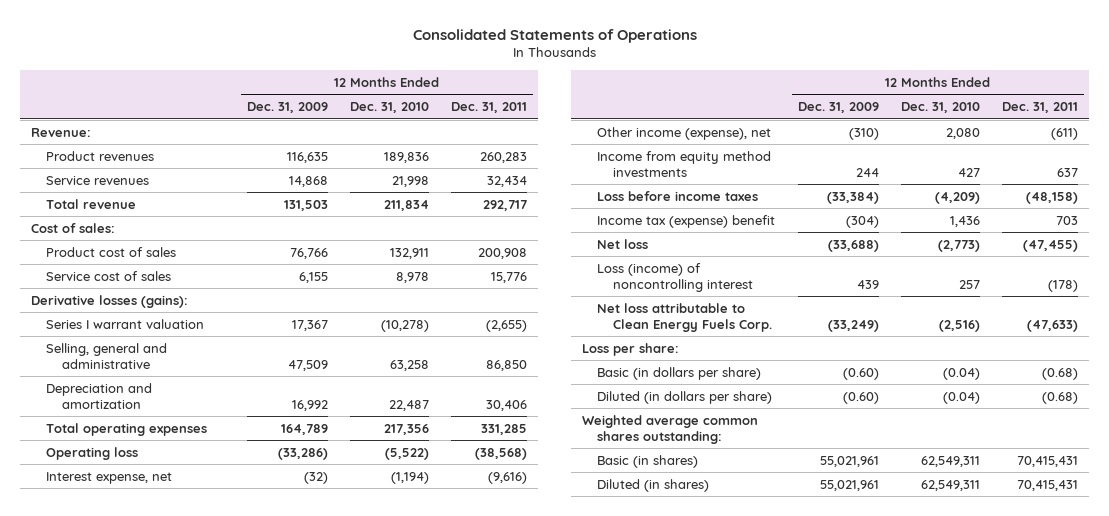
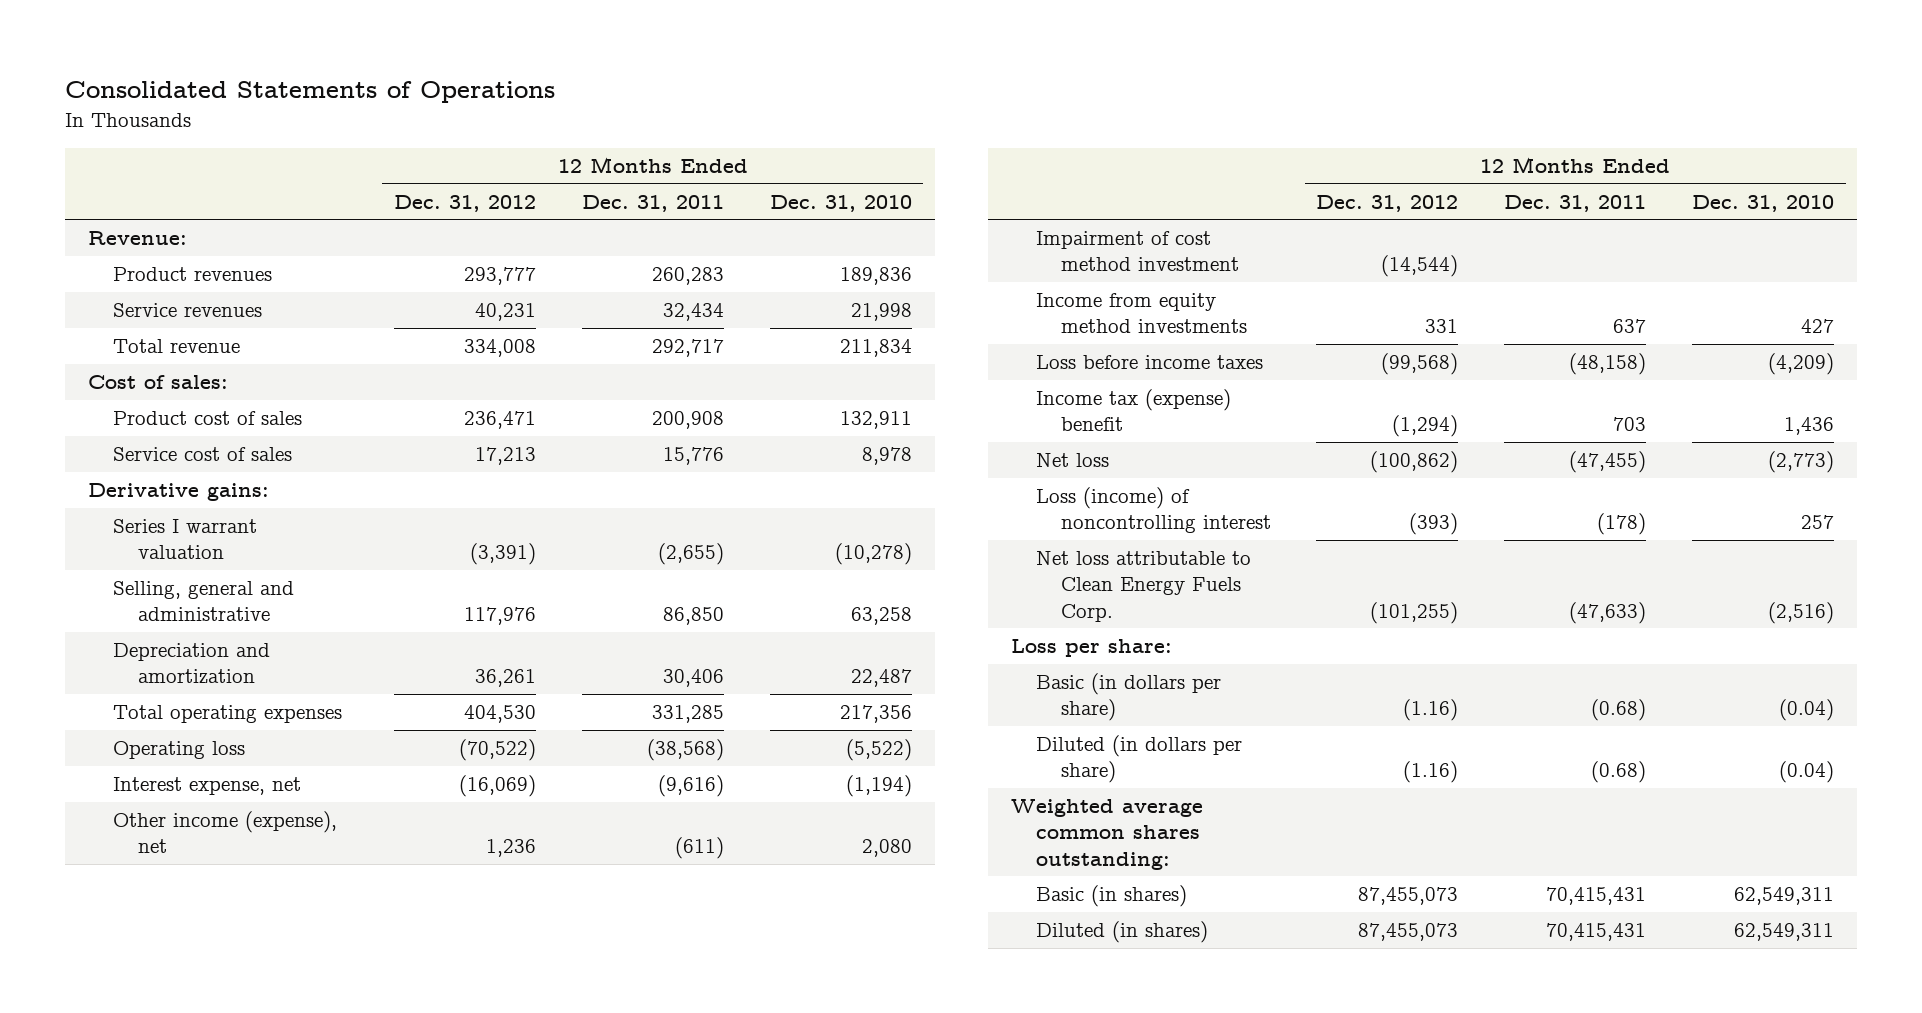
[246,102,328,114] Dec. 31, 2009 -> none
none -> [393,194,536,212] Dec. 31, 2012
[30,294,188,308] Derivative losses (gains): -> [88,483,270,502] Derivative gains:
none -> [1035,231,1239,272] Impairment of cost method investment

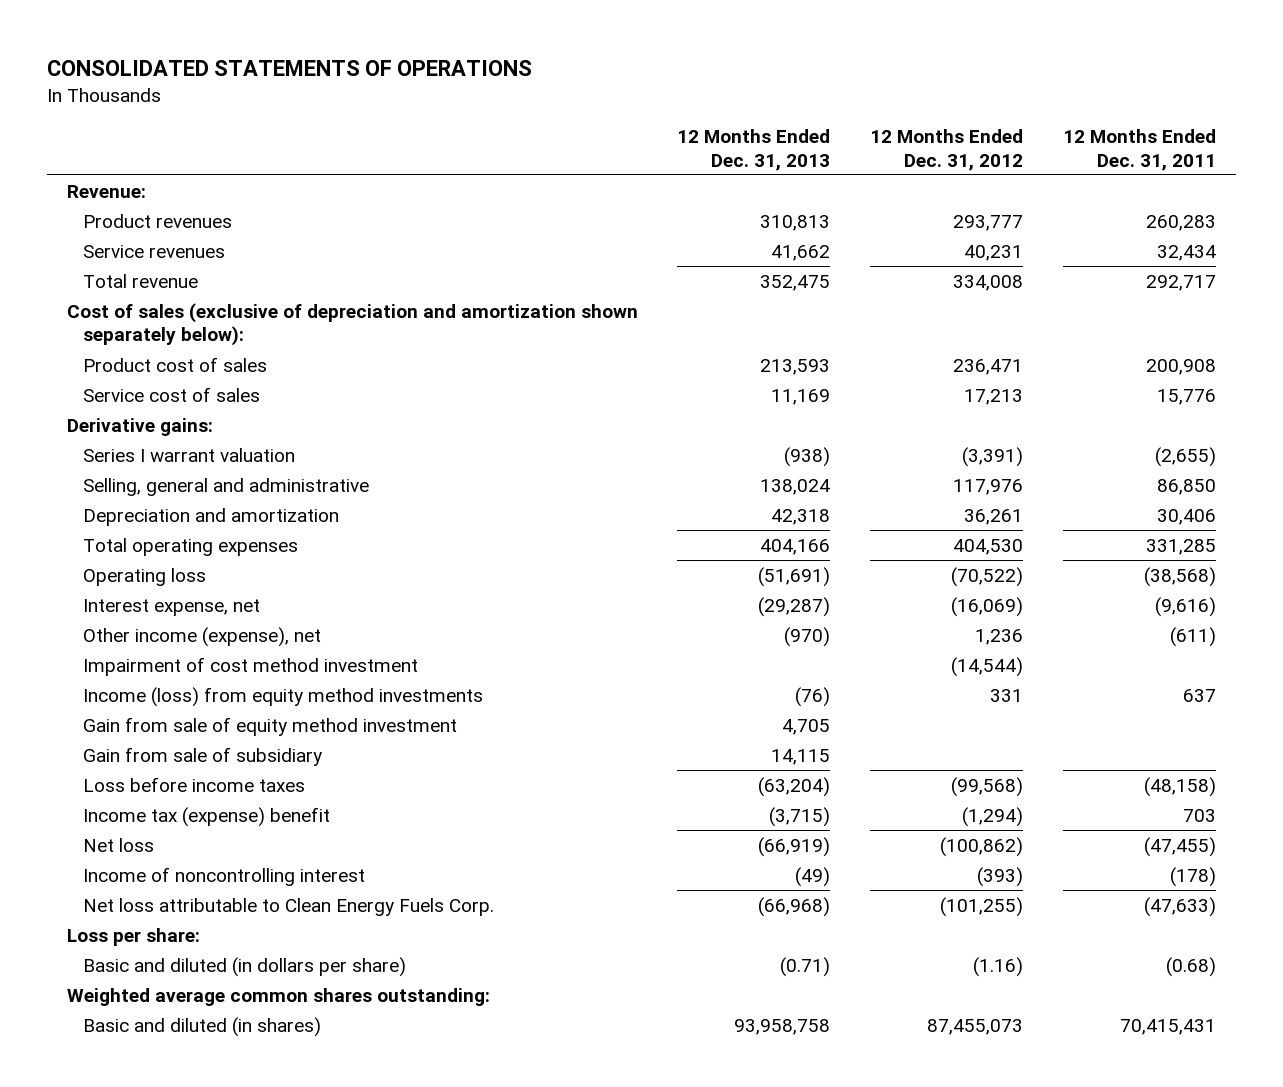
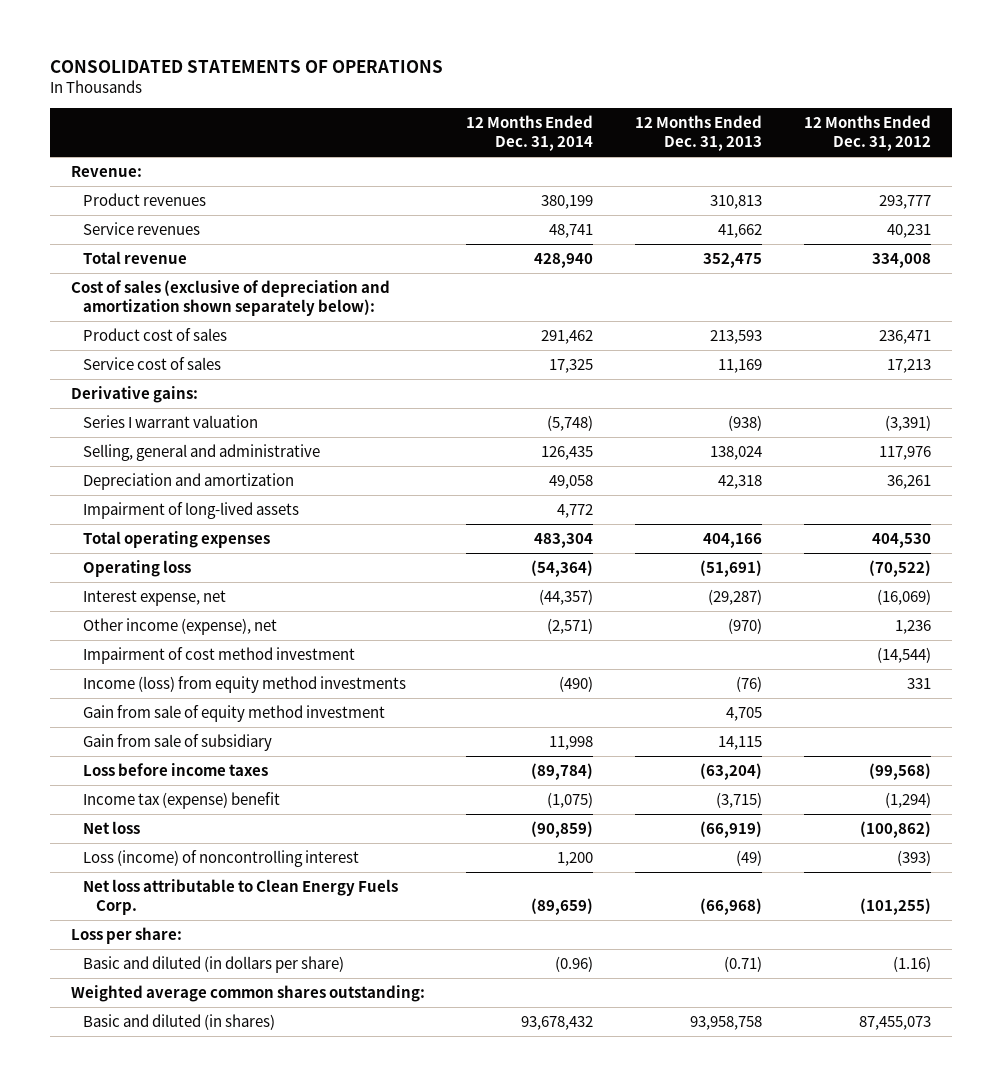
[1062,129,1216,171] 12 Months Ended Dec. 31, 2011 -> none
none -> [466,115,594,152] 12 Months Ended Dec. 31, 2014
none -> [83,502,300,520] Impairment of long-lived assets
[83,866,366,886] Income of noncontrolling interest -> [83,850,360,868] Loss (income) of noncontrolling interest

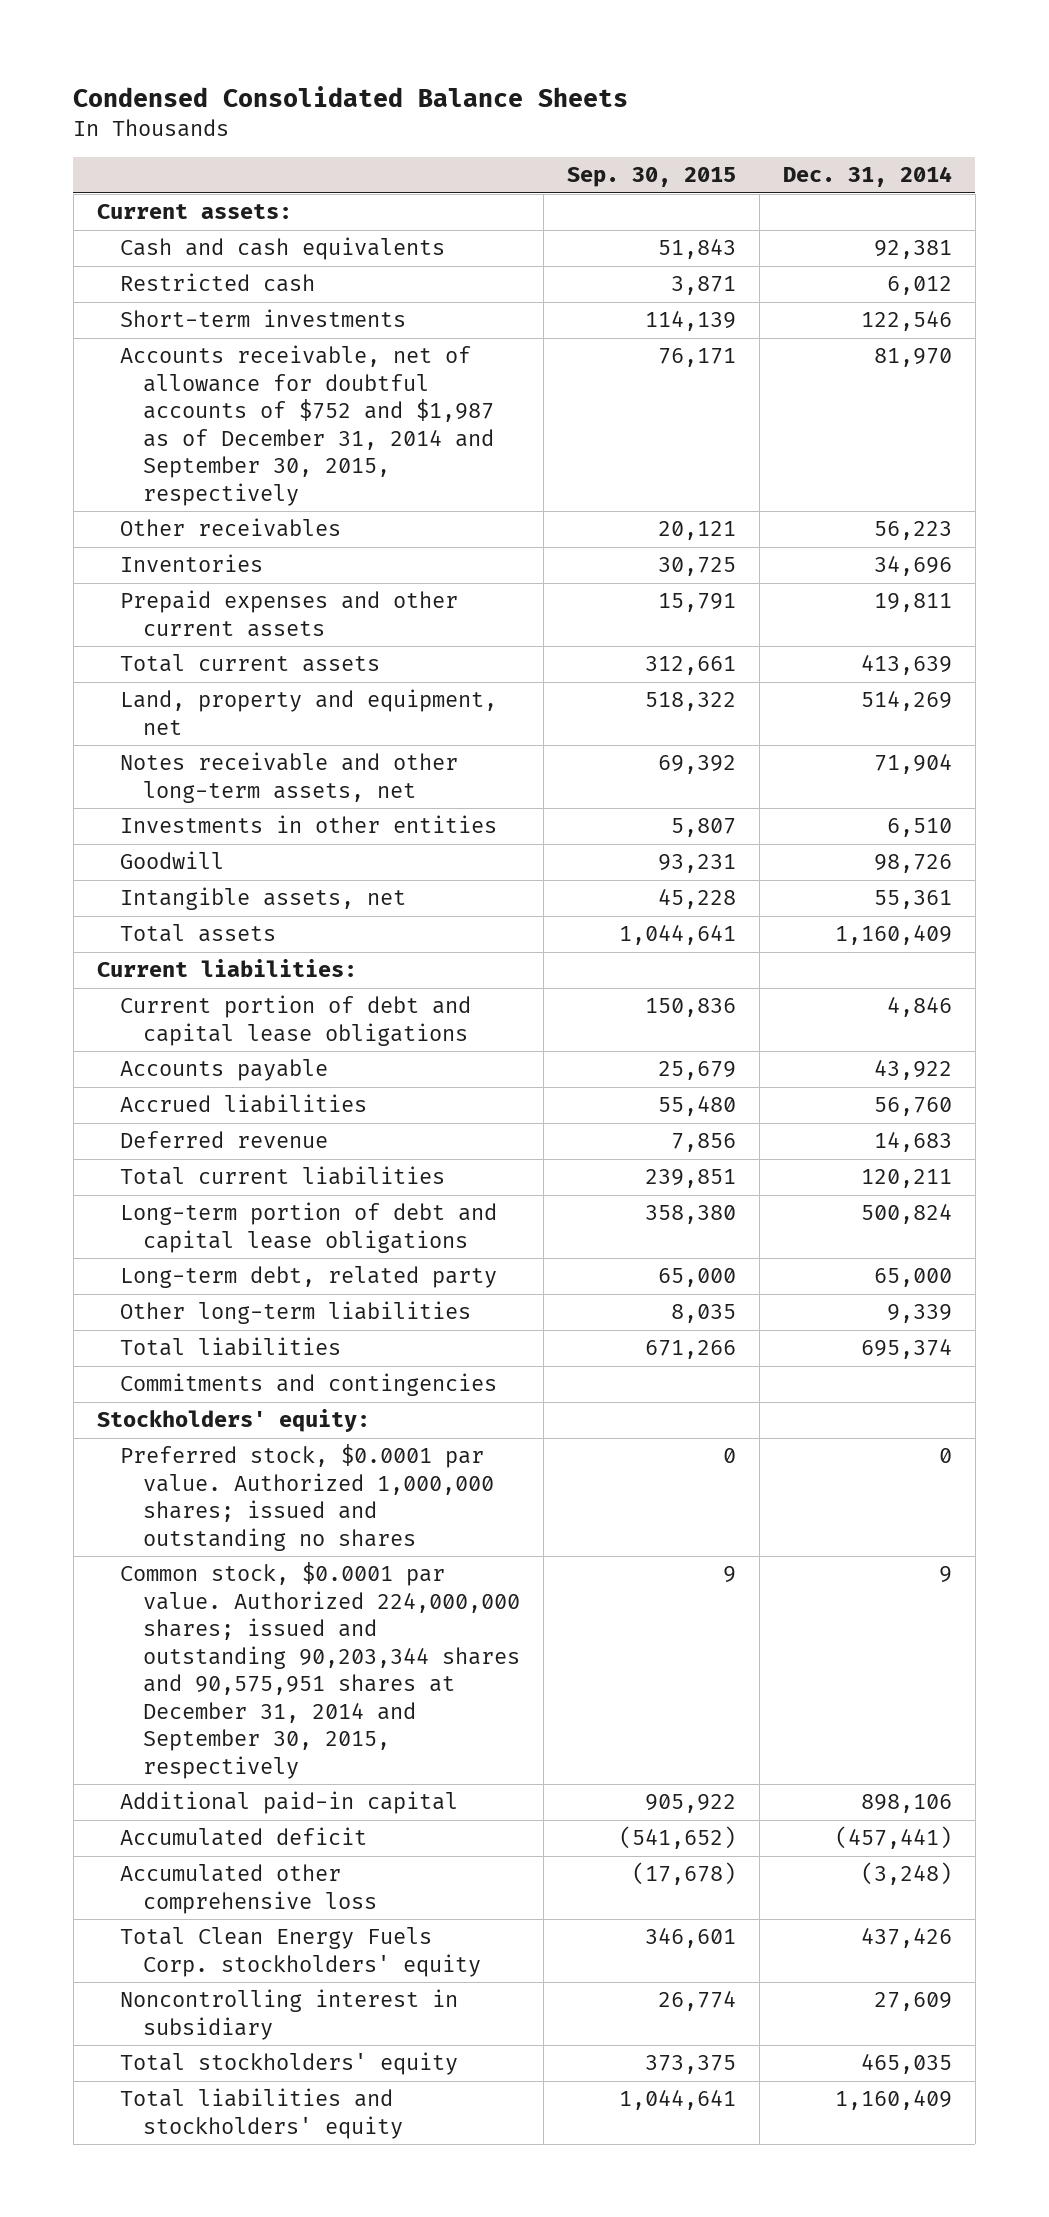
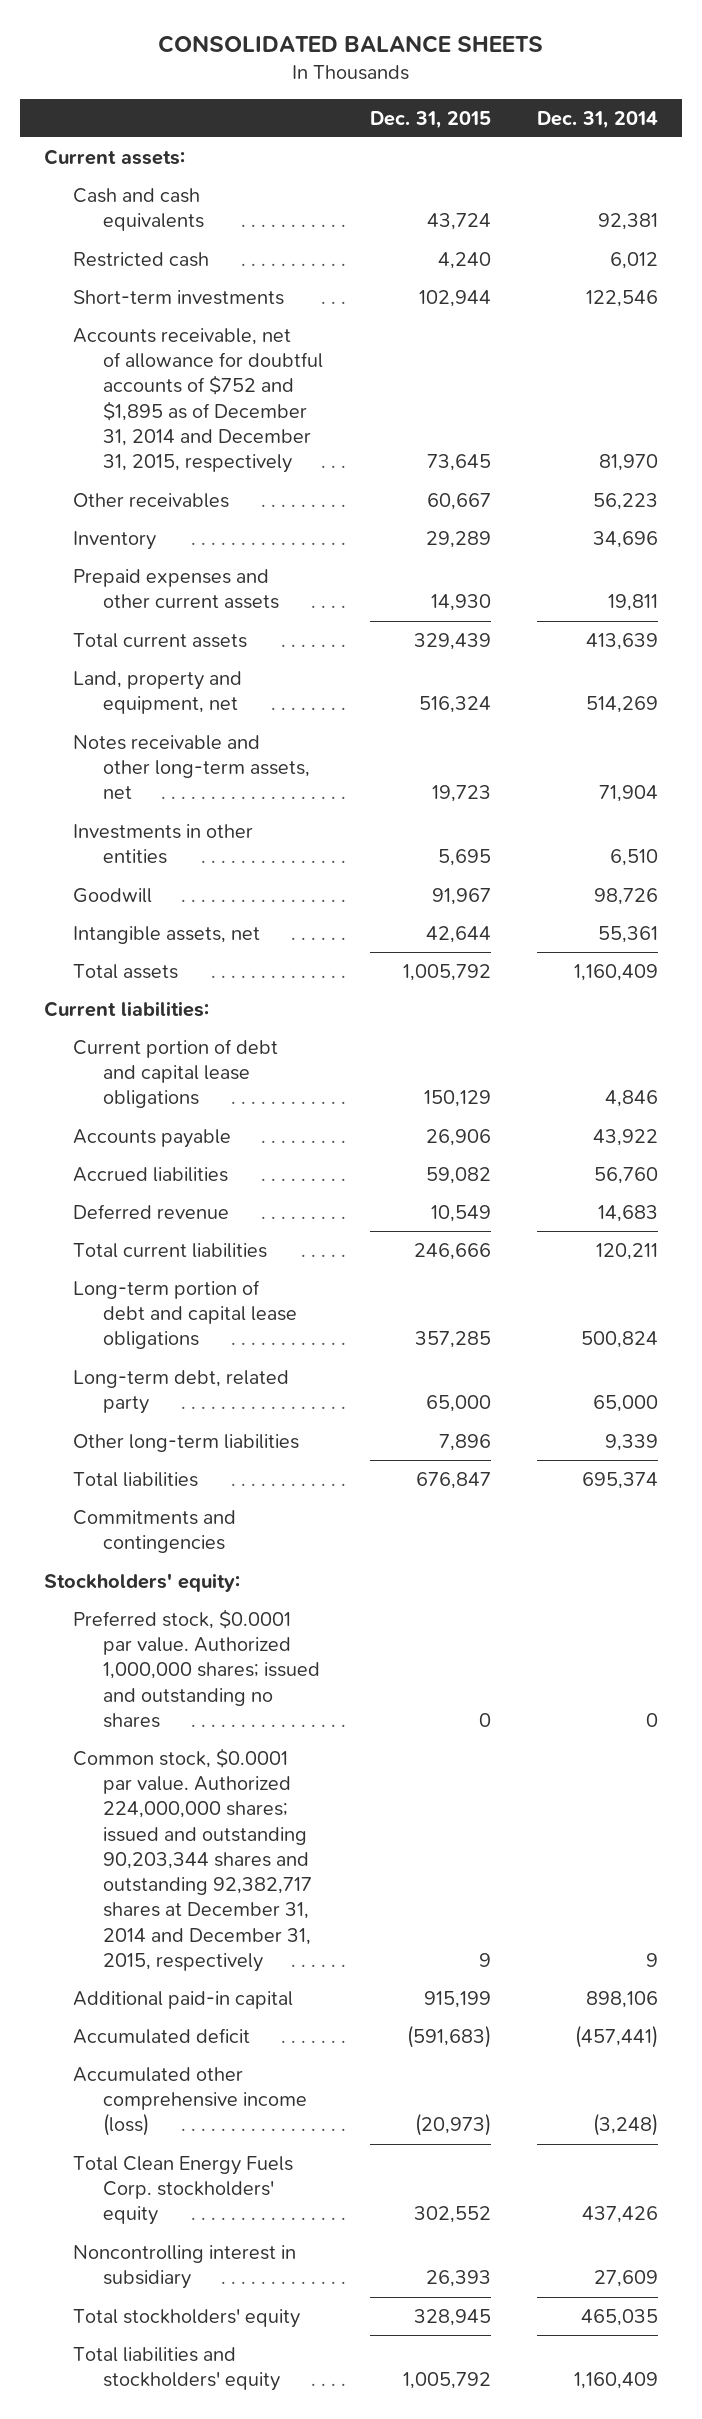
[73,85,629,107] Condensed Consolidated Balance Sheets -> [158,34,544,53] CONSOLIDATED BALANCE SHEETS
[567,167,737,188] Sep. 30, 2015 -> none
none -> [369,110,491,129] Dec. 31, 2015
[120,345,495,506] Accounts receivable, net of allowance for doubtful accounts of $752 and $1,987 as of December 31, 2014 and September 30, 2015, respectively -> [73,327,323,474] Accounts receivable, net of allowance for doubtful accounts of $752 and $1,895 as of December 31, 2014 and December 31, 2015, respectively
[120,554,264,573] Inventories -> [73,530,157,550] Inventory
[120,1562,521,1779] Common stock, $0.0001 par value. Authorized 224,000,000 shares; issued and outstanding 90,203,344 shares and 90,575,951 shares at December 31, 2014 and September 30, 2015, respectively -> [73,1747,312,1972] Common stock, $0.0001 par value. Authorized 224,000,000 shares; issued and outstanding 90,203,344 shares and outstanding 92,382,717 shares at December 31, 2014 and December 31, 2015, respectively
[120,1864,378,1914] Accumulated other comprehensive loss -> [73,2066,307,2137] Accumulated other comprehensive income (loss)

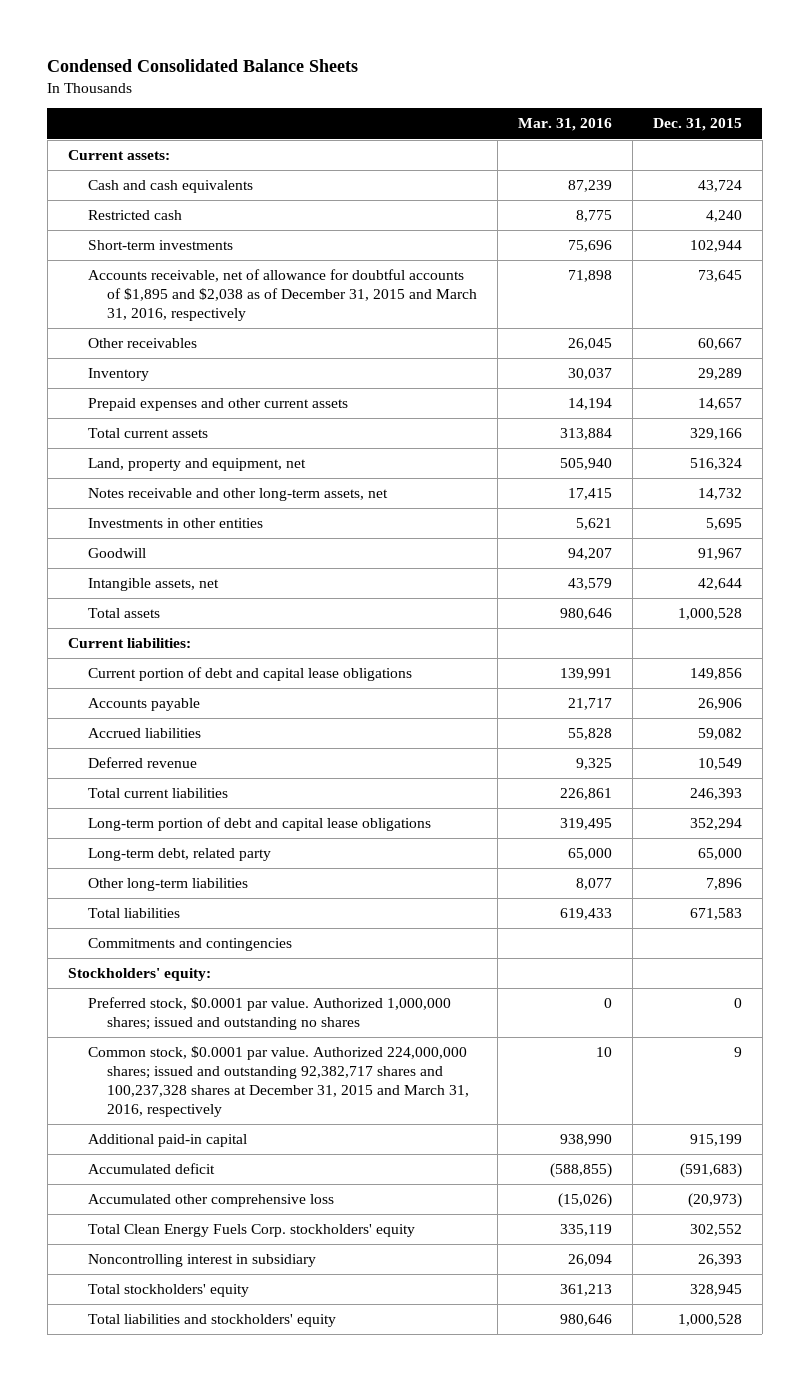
[158,34,544,53] CONSOLIDATED BALANCE SHEETS -> [47,58,359,72] Condensed Consolidated Balance Sheets
[537,110,659,129] Dec. 31, 2014 -> none
none -> [518,118,613,132] Mar. 31, 2016
[73,327,323,474] Accounts receivable, net of allowance for doubtful accounts of $752 and $1,895 as of December 31, 2014 and December 31, 2015, respectively -> [87,269,478,321] Accounts receivable, net of allowance for doubtful accounts of $1,895 and $2,038 as of December 31, 2015 and March 31, 2016, respectively
[430,594,491,612] 14,930 -> [698,398,743,411] 14,657
[413,632,491,650] 329,439 -> [690,428,743,441] 329,166
[431,785,491,803] 19,723 -> [698,488,743,501] 14,732
[402,963,491,981] 1,005,792 -> [678,608,743,621] 1,000,528
[423,1090,491,1108] 150,129 -> [690,668,743,681] 149,856
[413,1242,491,1260] 246,666 -> [690,788,743,801] 246,393
[414,1331,491,1349] 357,285 -> [690,818,743,831] 352,294
[415,1471,491,1489] 676,847 -> [690,908,743,921] 671,583
[73,1747,312,1972] Common stock, $0.0001 par value. Authorized 224,000,000 shares; issued and outstanding 90,203,344 shares and outstanding 92,382,717 shares at December 31, 2014 and December 31, 2015, respectively -> [87,1046,470,1117] Common stock, $0.0001 par value. Authorized 224,000,000 shares; issued and outstanding 92,382,717 shares and 100,237,328 shares at December 31, 2015 and March 31, 2016, respectively
[73,2066,307,2137] Accumulated other comprehensive income (loss) -> [87,1194,334,1208] Accumulated other comprehensive loss
[402,2372,491,2390] 1,005,792 -> [678,1314,743,1327] 1,000,528

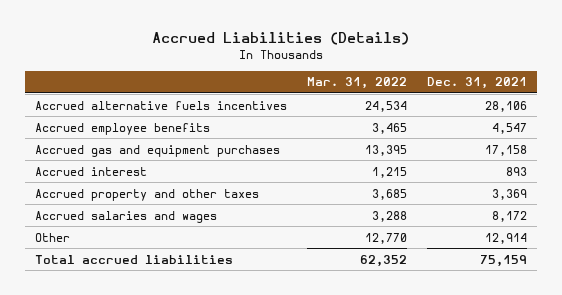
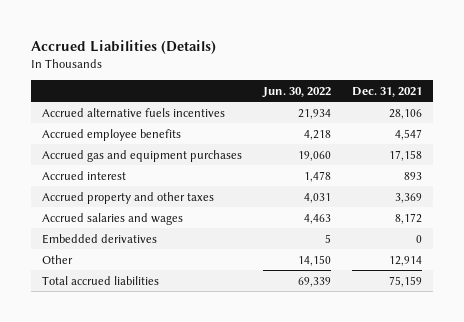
[307,77,408,90] Mar. 31, 2022 -> none
none -> [262,86,332,98] Jun. 30, 2022
none -> [41,233,157,244] Embedded derivatives

